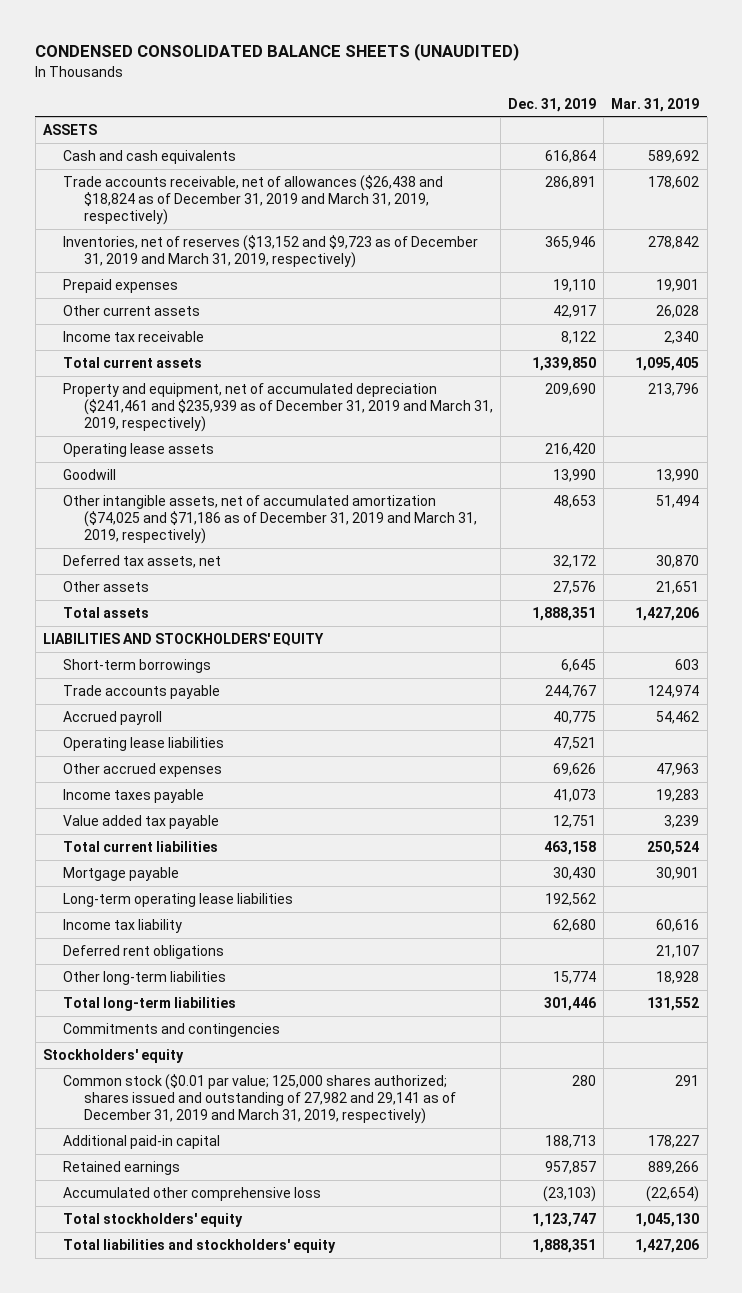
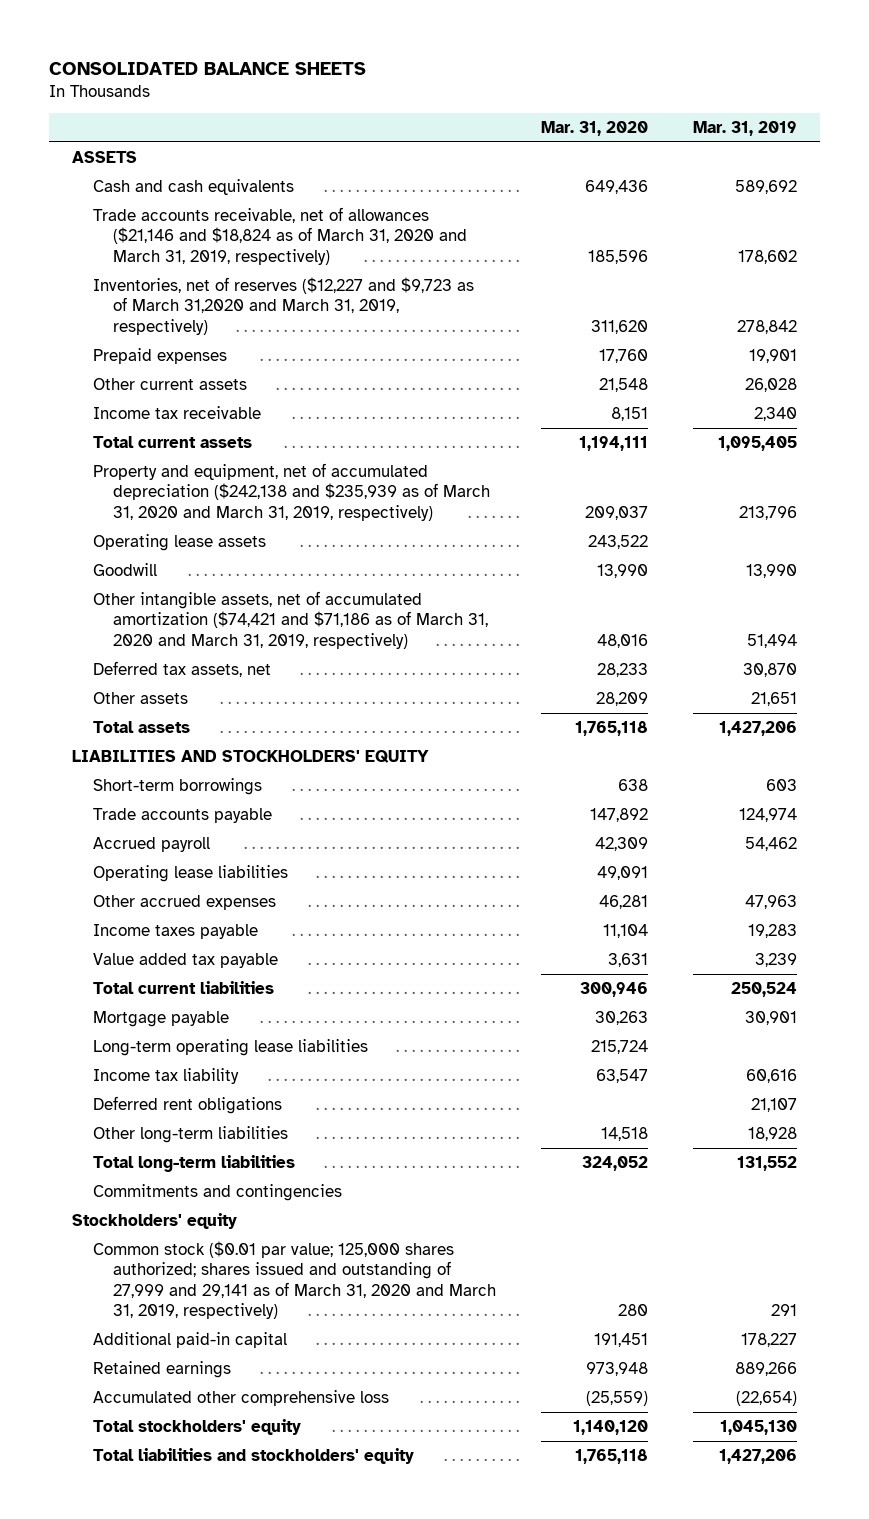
[35,43,520,62] CONDENSED CONSOLIDATED BALANCE SHEETS (UNAUDITED) -> [49,61,367,75] CONSOLIDATED BALANCE SHEETS
[508,97,597,112] Dec. 31, 2019 -> none
none -> [541,120,649,136] Mar. 31, 2020
[63,174,444,226] Trade accounts receivable, net of allowances ($26,438 and $18,824 as of December 31, 2019 and March 31, 2019, respectively) -> [92,207,468,265] Trade accounts receivable, net of allowances ($21,146 and $18,824 as of March 31, 2020 and March 31, 2019, respectively)
[63,234,479,269] Inventories, net of reserves ($13,152 and $9,723 as of December 31, 2019 and March 31, 2019, respectively) -> [92,277,474,335] Inventories, net of reserves ($12,227 and $9,723 as of March 31,2020 and March 31, 2019, respectively)
[63,382,494,433] Property and equipment, net of accumulated depreciation ($241,461 and $235,939 as of December 31, 2019 and March 31, 2019, respectively) -> [92,463,491,521] Property and equipment, net of accumulated depreciation ($242,138 and $235,939 as of March 31, 2020 and March 31, 2019, respectively)
[63,494,478,545] Other intangible assets, net of accumulated amortization ($74,025 and $71,186 as of December 31, 2019 and March 31, 2019, respectively) -> [92,591,489,649] Other intangible assets, net of accumulated amortization ($74,421 and $71,186 as of March 31, 2020 and March 31, 2019, respectively)
[63,1073,457,1125] Common stock ($0.01 par value; 125,000 shares authorized; shares issued and outstanding of 27,982 and 29,141 as of December 31, 2019 and March 31, 2019, respectively) -> [92,1241,497,1320] Common stock ($0.01 par value; 125,000 shares authorized; shares issued and outstanding of 27,999 and 29,141 as of March 31, 2020 and March 31, 2019, respectively)

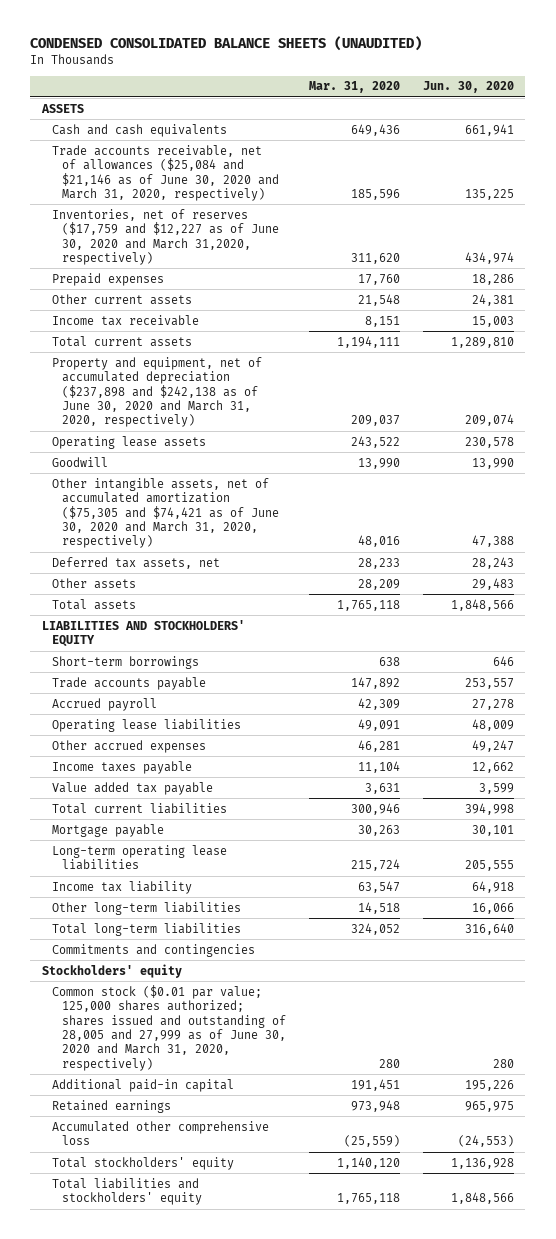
[49,61,367,75] CONSOLIDATED BALANCE SHEETS -> [30,36,423,52] CONDENSED CONSOLIDATED BALANCE SHEETS (UNAUDITED)
[693,120,798,136] Mar. 31, 2019 -> none
none -> [422,81,514,94] Jun. 30, 2020
[92,207,468,265] Trade accounts receivable, net of allowances ($21,146 and $18,824 as of March 31, 2020 and March 31, 2019, respectively) -> [51,144,279,201] Trade accounts receivable, net of allowances ($25,084 and $21,146 as of June 30, 2020 and March 31, 2020, respectively)
[92,277,474,335] Inventories, net of reserves ($12,227 and $9,723 as of March 31,2020 and March 31, 2019, respectively) -> [51,208,279,265] Inventories, net of reserves ($17,759 and $12,227 as of June 30, 2020 and March 31,2020, respectively)
[92,463,491,521] Property and equipment, net of accumulated depreciation ($242,138 and $235,939 as of March 31, 2020 and March 31, 2019, respectively) -> [51,356,262,428] Property and equipment, net of accumulated depreciation ($237,898 and $242,138 as of June 30, 2020 and March 31, 2020, respectively)
[92,591,489,649] Other intangible assets, net of accumulated amortization ($74,421 and $71,186 as of March 31, 2020 and March 31, 2019, respectively) -> [51,477,279,549] Other intangible assets, net of accumulated amortization ($75,305 and $74,421 as of June 30, 2020 and March 31, 2020, respectively)
[92,1096,282,1115] Deferred rent obligations -> none
[92,1241,497,1320] Common stock ($0.01 par value; 125,000 shares authorized; shares issued and outstanding of 27,999 and 29,141 as of March 31, 2020 and March 31, 2019, respectively) -> [51,984,286,1071] Common stock ($0.01 par value; 125,000 shares authorized; shares issued and outstanding of 28,005 and 27,999 as of June 30, 2020 and March 31, 2020, respectively)

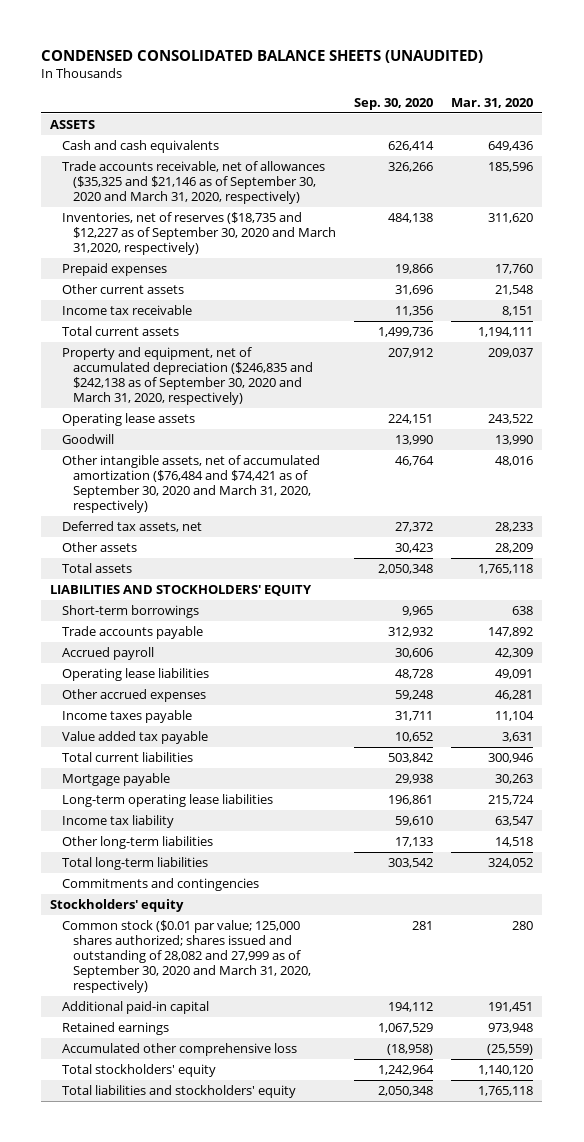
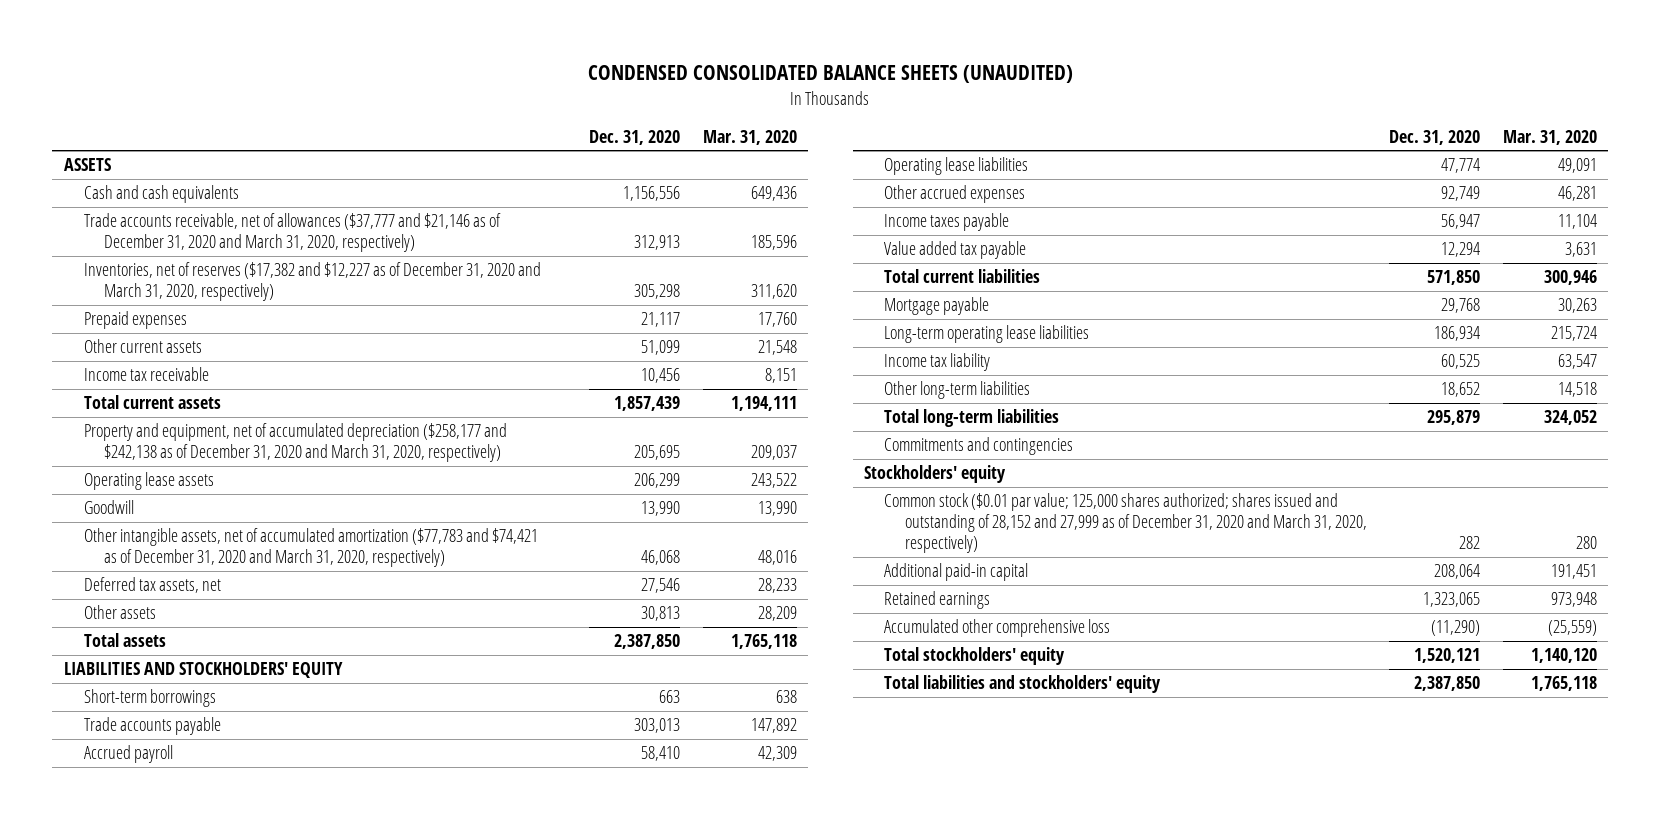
[354,97,434,110] Sep. 30, 2020 -> none
none -> [589,129,681,145] Dec. 31, 2020
[61,161,325,205] Trade accounts receivable, net of allowances ($35,325 and $21,146 as of September 30, 2020 and March 31, 2020, respectively) -> [84,213,502,253] Trade accounts receivable, net of allowances ($37,777 and $21,146 as of December 31, 2020 and March 31, 2020, respectively)
[61,212,337,256] Inventories, net of reserves ($18,735 and $12,227 as of September 30, 2020 and March 31,2020, respectively) -> [84,262,542,302] Inventories, net of reserves ($17,382 and $12,227 as of December 31, 2020 and March 31, 2020, respectively)
[61,347,314,405] Property and equipment, net of accumulated depreciation ($246,835 and $242,138 as of September 30, 2020 and March 31, 2020, respectively) -> [84,423,508,463] Property and equipment, net of accumulated depreciation ($258,177 and $242,138 as of December 31, 2020 and March 31, 2020, respectively)
[61,455,320,513] Other intangible assets, net of accumulated amortization ($76,484 and $74,421 as of September 30, 2020 and March 31, 2020, respectively) -> [84,528,539,568] Other intangible assets, net of accumulated amortization ($77,783 and $74,421 as of December 31, 2020 and March 31, 2020, respectively)
[61,920,312,993] Common stock ($0.01 par value; 125,000 shares authorized; shares issued and outstanding of 28,082 and 27,999 as of September 30, 2020 and March 31, 2020, respectively) -> [884,493,1367,554] Common stock ($0.01 par value; 125,000 shares authorized; shares issued and outstanding of 28,152 and 27,999 as of December 31, 2020 and March 31, 2020, respectively)

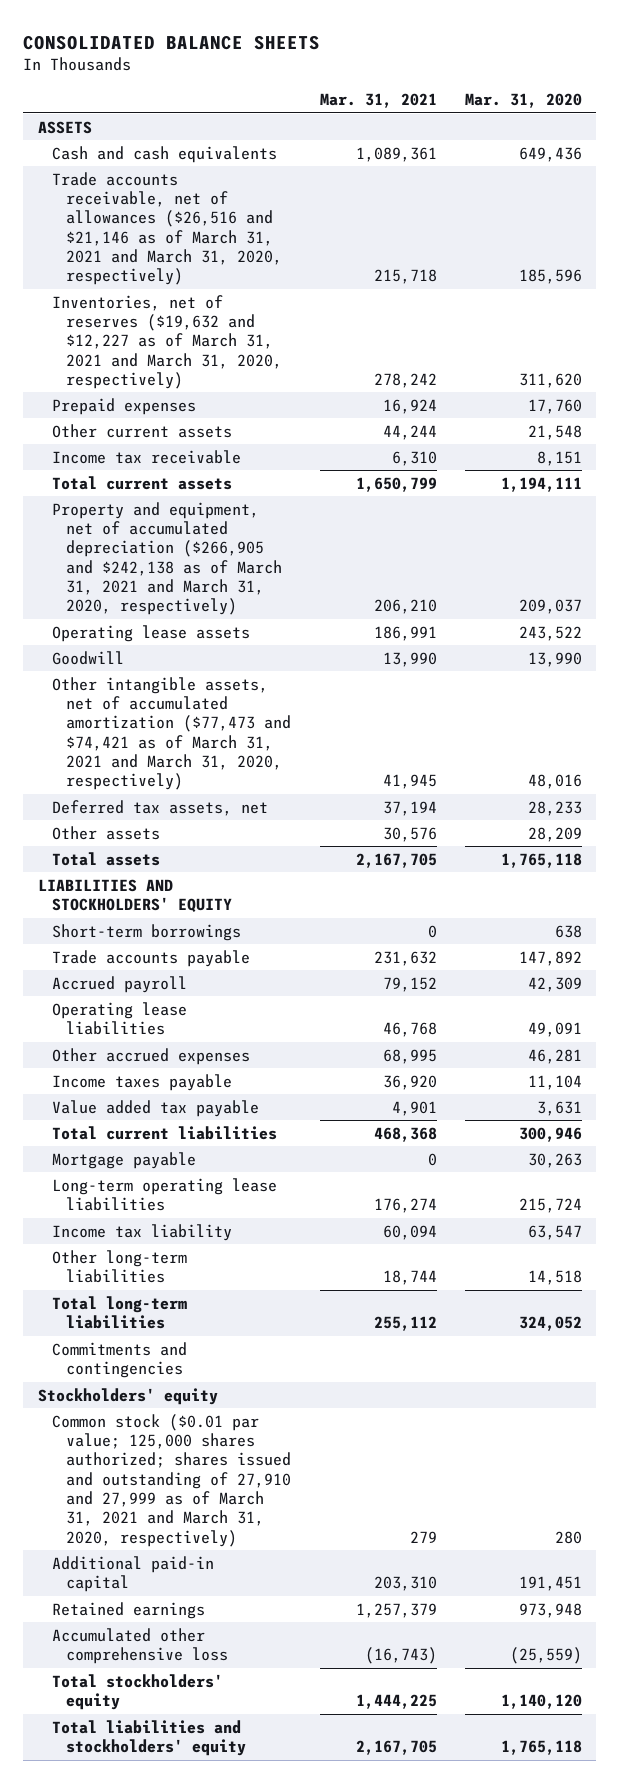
[588,65,1074,84] CONDENSED CONSOLIDATED BALANCE SHEETS (UNAUDITED) -> [23,34,321,50] CONSOLIDATED BALANCE SHEETS
[589,129,681,145] Dec. 31, 2020 -> none
none -> [319,93,437,109] Mar. 31, 2021
[84,213,502,253] Trade accounts receivable, net of allowances ($37,777 and $21,146 as of December 31, 2020 and March 31, 2020, respectively) -> [52,171,283,286] Trade accounts receivable, net of allowances ($26,516 and $21,146 as of March 31, 2021 and March 31, 2020, respectively)
[84,262,542,302] Inventories, net of reserves ($17,382 and $12,227 as of December 31, 2020 and March 31, 2020, respectively) -> [52,294,283,390] Inventories, net of reserves ($19,632 and $12,227 as of March 31, 2021 and March 31, 2020, respectively)
[84,423,508,463] Property and equipment, net of accumulated depreciation ($258,177 and $242,138 as of December 31, 2020 and March 31, 2020, respectively) -> [52,501,283,616] Property and equipment, net of accumulated depreciation ($266,905 and $242,138 as of March 31, 2021 and March 31, 2020, respectively)
[84,528,539,568] Other intangible assets, net of accumulated amortization ($77,783 and $74,421 as of December 31, 2020 and March 31, 2020, respectively) -> [52,676,292,791] Other intangible assets, net of accumulated amortization ($77,473 and $74,421 as of March 31, 2021 and March 31, 2020, respectively)
[884,493,1367,554] Common stock ($0.01 par value; 125,000 shares authorized; shares issued and outstanding of 28,152 and 27,999 as of December 31, 2020 and March 31, 2020, respectively) -> [52,1413,292,1547] Common stock ($0.01 par value; 125,000 shares authorized; shares issued and outstanding of 27,910 and 27,999 as of March 31, 2021 and March 31, 2020, respectively)

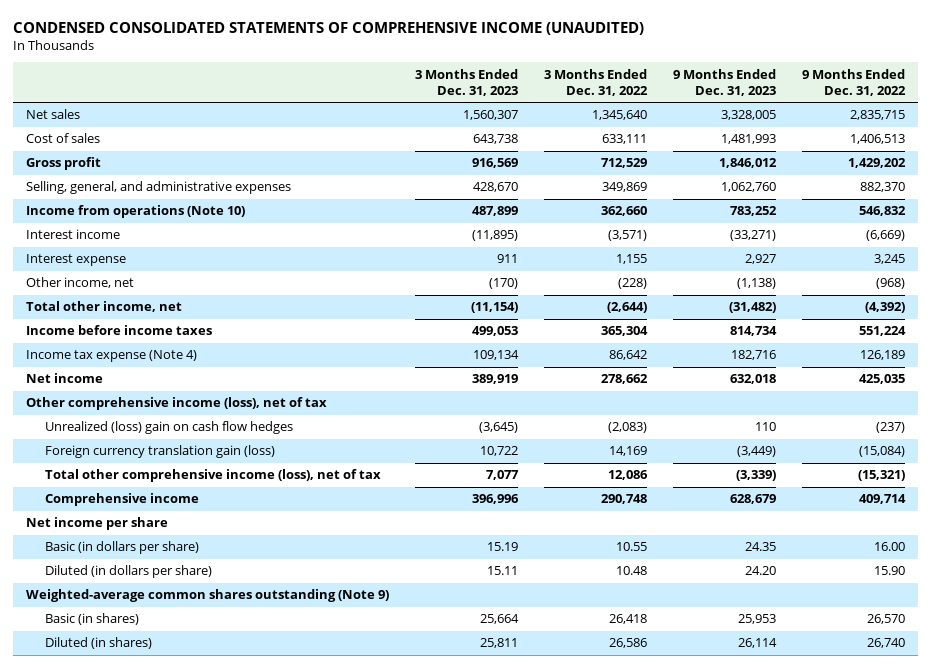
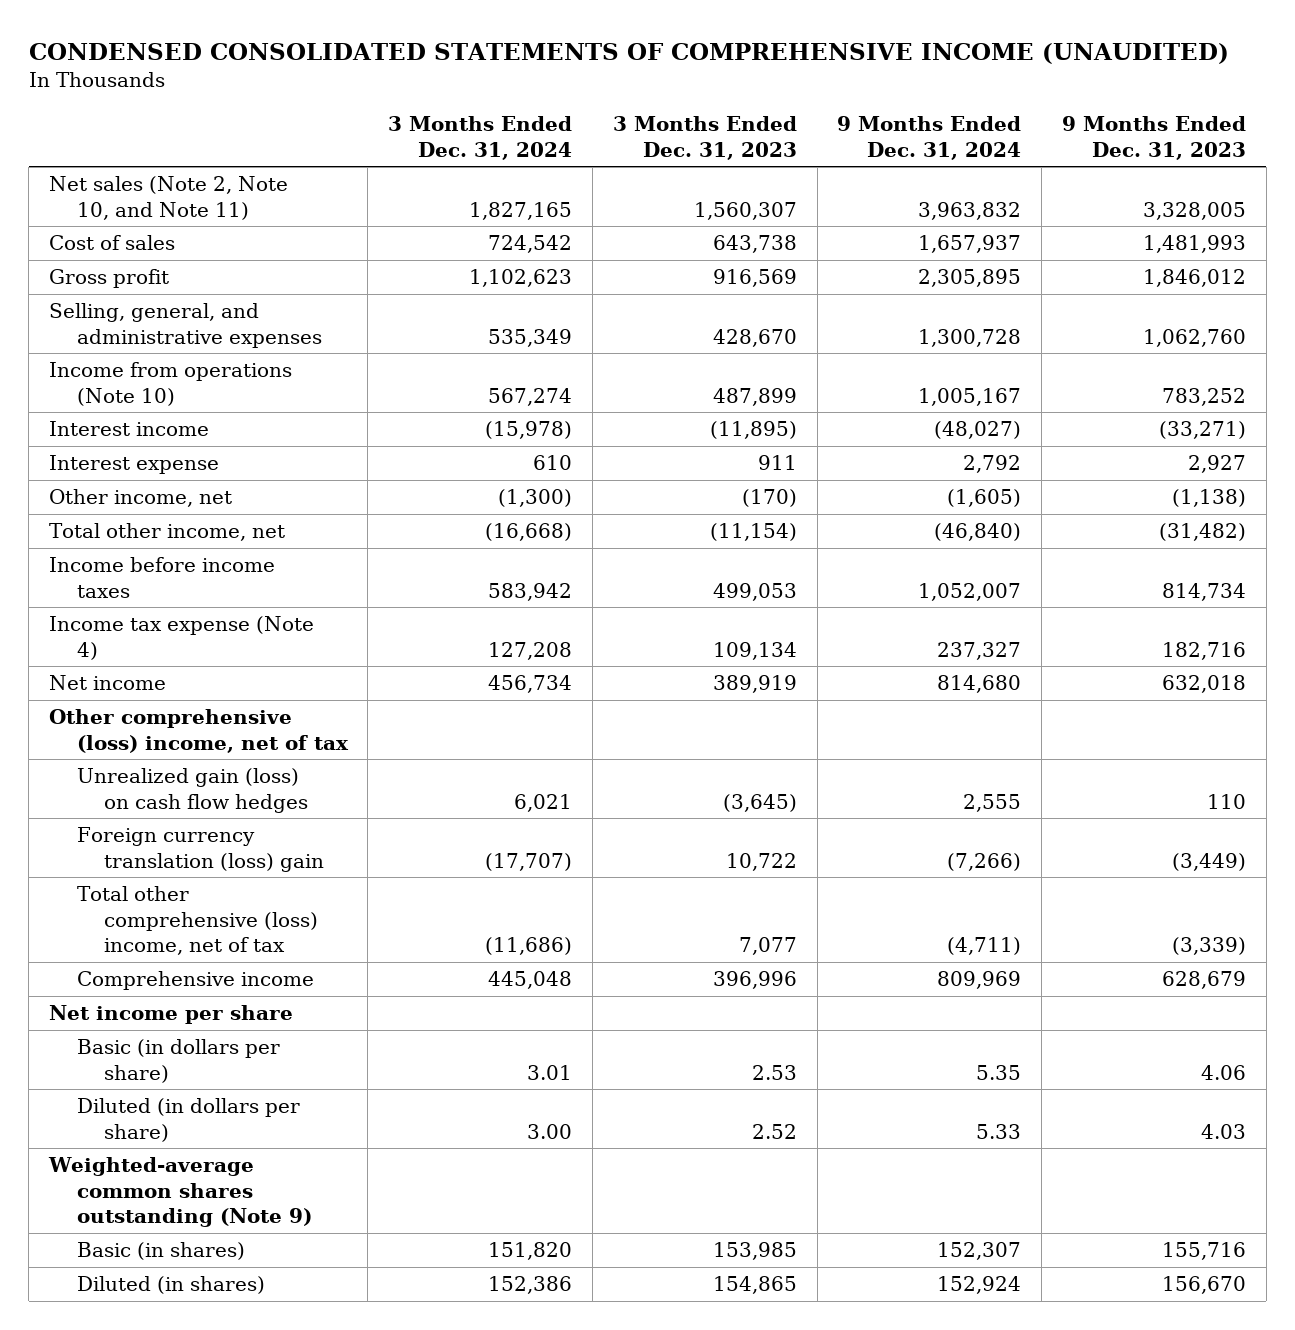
[543,68,648,96] 3 Months Ended Dec. 31, 2022 -> none
[801,68,906,96] 9 Months Ended Dec. 31, 2022 -> none
none -> [388,116,573,160] 3 Months Ended Dec. 31, 2024
none -> [837,116,1022,160] 9 Months Ended Dec. 31, 2024
[26,109,81,120] Net sales -> [49,176,289,220] Net sales (Note 2, Note 10, and Note 11)
[26,397,328,411] Other comprehensive income (loss), net of tax -> [49,709,349,753] Other comprehensive (loss) income, net of tax
[45,421,294,435] Unrealized (loss) gain on cash flow hedges -> [76,768,309,813] Unrealized gain (loss) on cash flow hedges
[45,445,276,459] Foreign currency translation gain (loss) -> [76,827,325,872] Foreign currency translation (loss) gain
[45,469,382,483] Total other comprehensive income (loss), net of tax -> [76,886,319,956] Total other comprehensive (loss) income, net of tax
[487,542,519,552] 15.19 -> [751,1064,797,1080] 2.53
[744,542,776,552] 24.35 -> [1201,1064,1247,1080] 4.06
[487,566,519,576] 15.11 -> [751,1123,797,1139] 2.52
[744,566,776,576] 24.20 -> [1201,1123,1247,1139] 4.03
[480,614,520,625] 25,664 -> [712,1242,797,1261] 153,985
[737,614,776,625] 25,953 -> [1162,1242,1247,1261] 155,716
[480,638,519,649] 25,811 -> [712,1276,797,1295] 154,865
[737,638,777,649] 26,114 -> [1162,1276,1247,1295] 156,670

